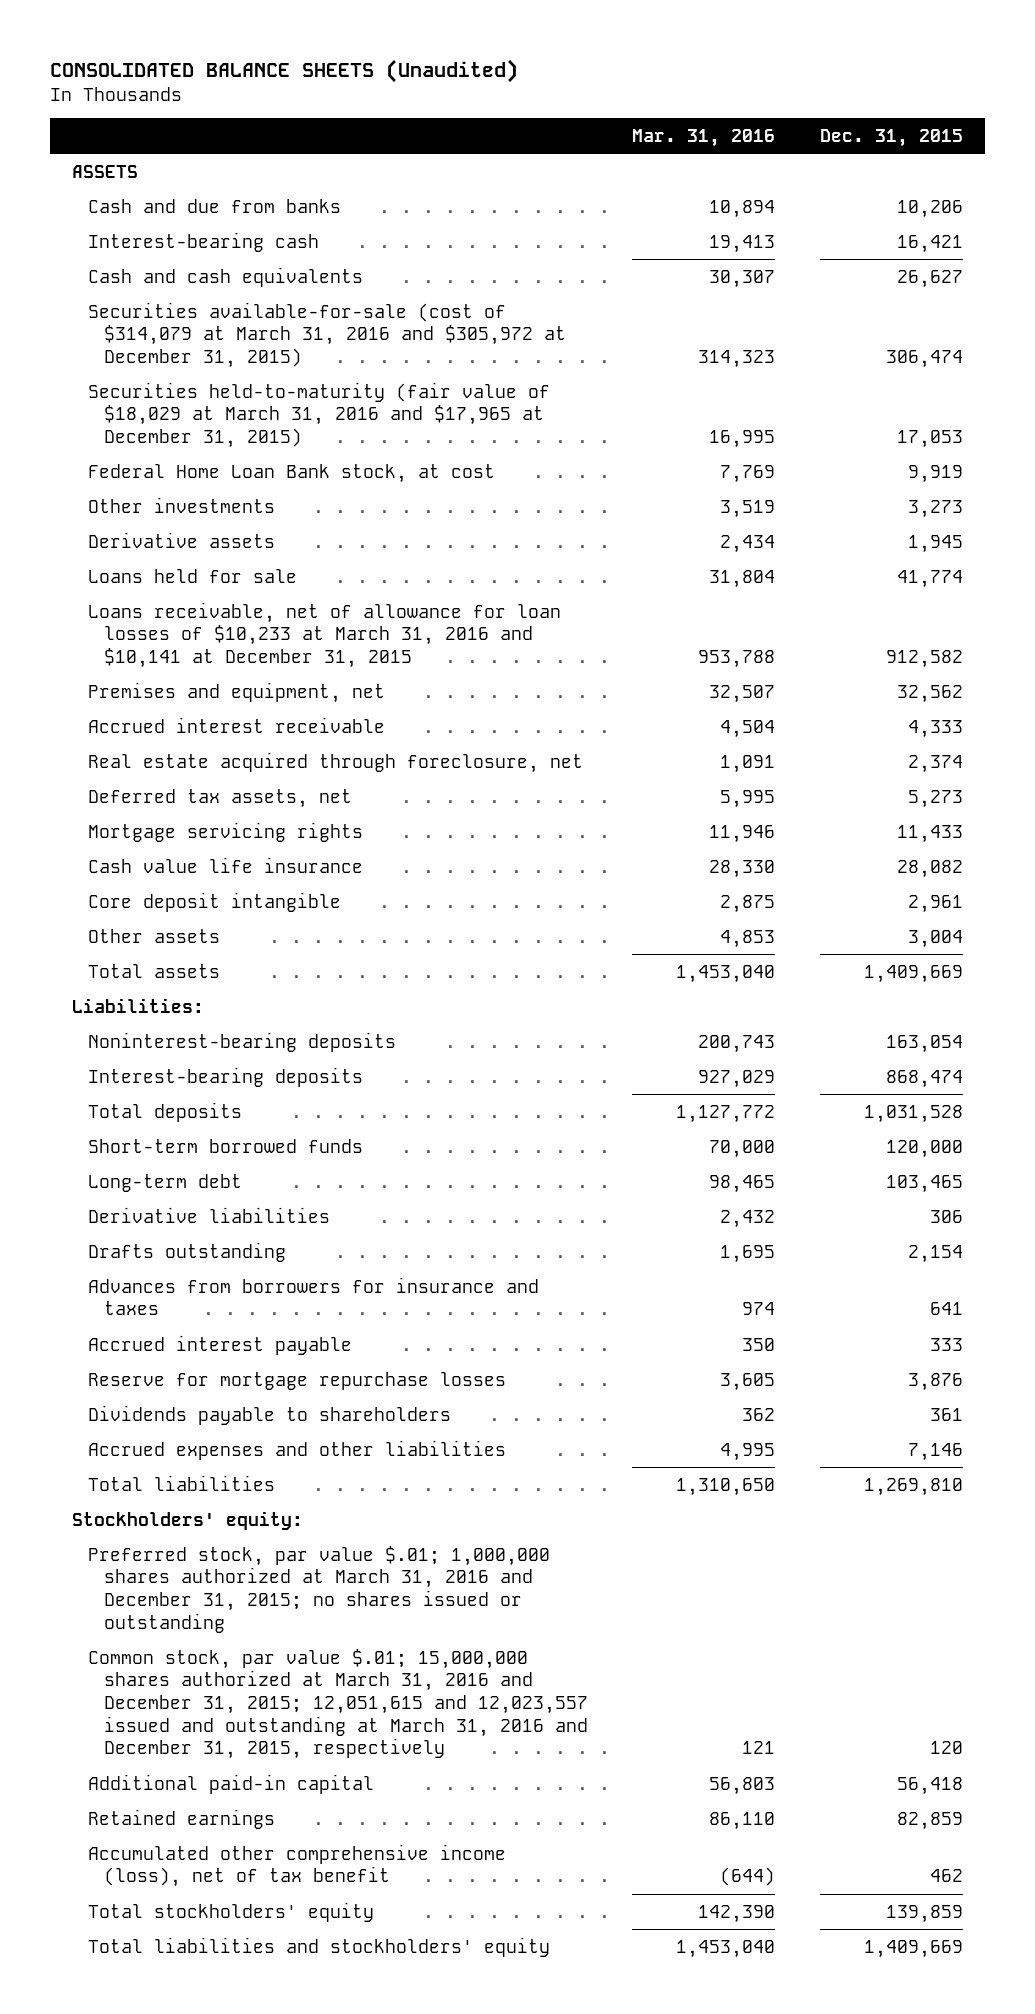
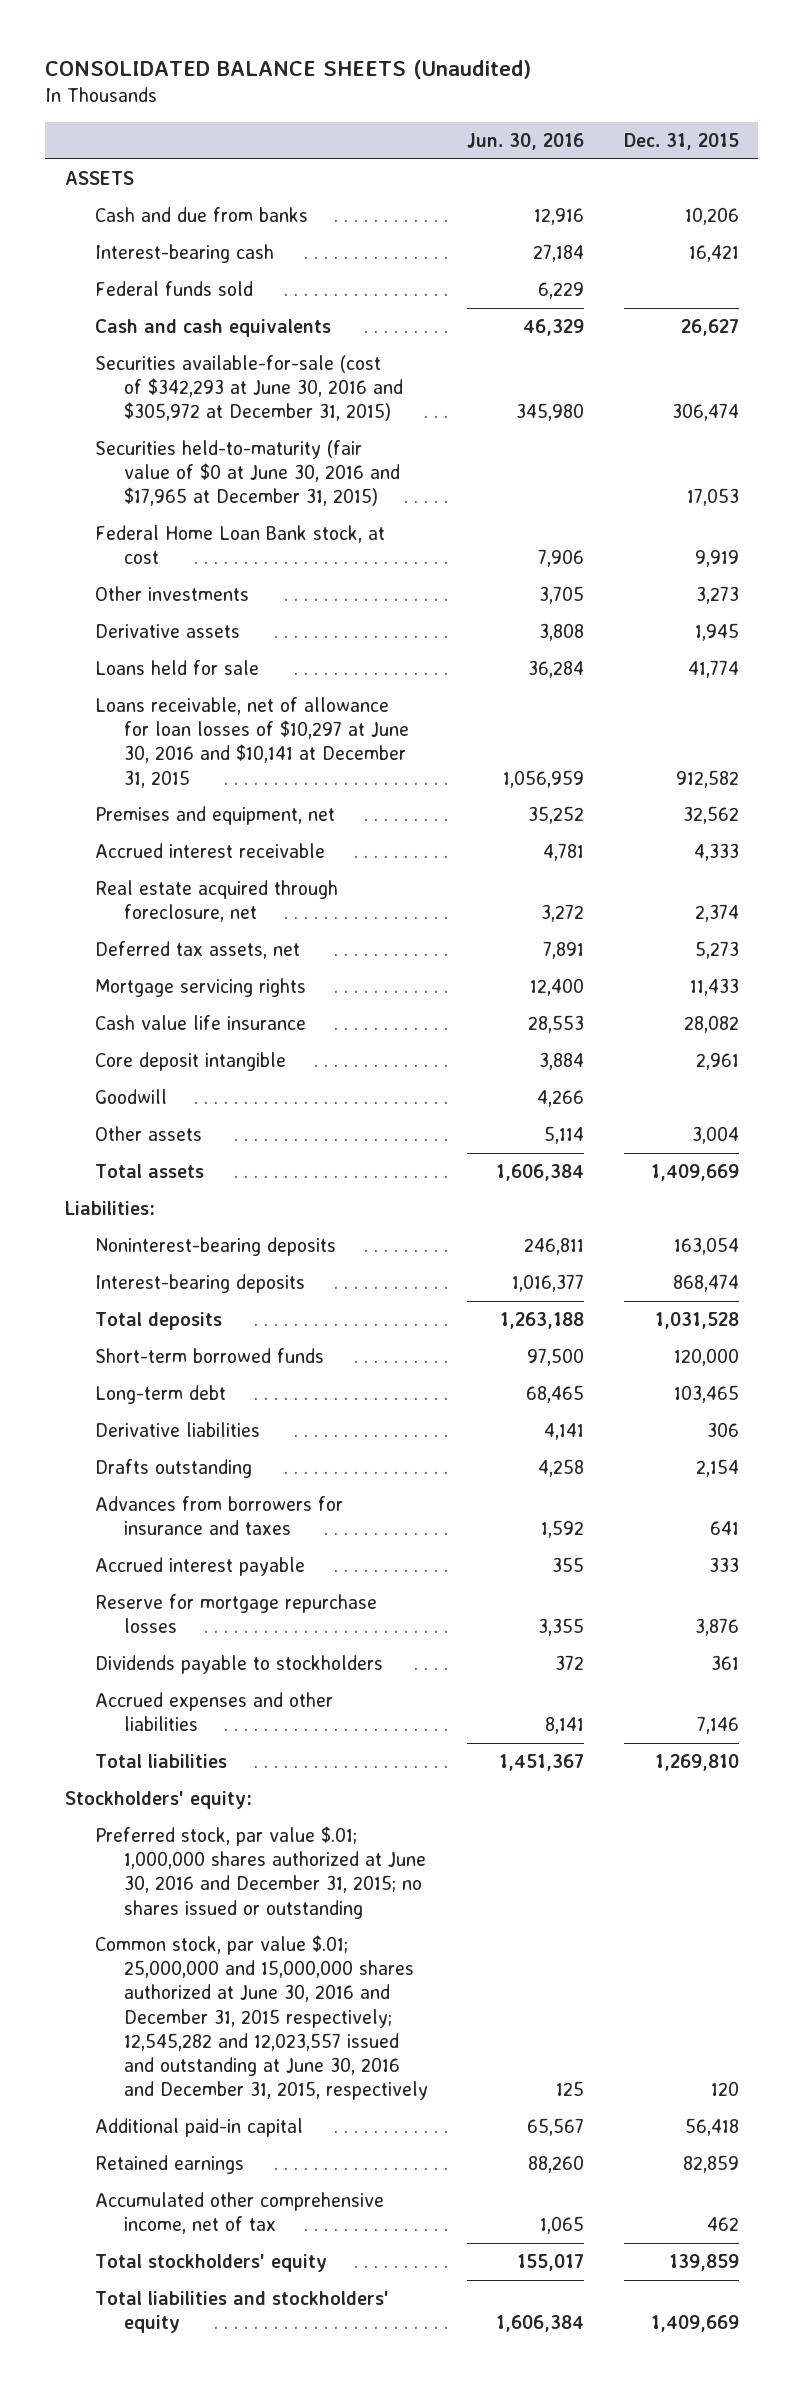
[632,128,776,147] Mar. 31, 2016 -> none
none -> [467,132,585,150] Jun. 30, 2016
none -> [94,281,253,297] Federal funds sold
[87,301,566,368] Securities available-for-sale (cost of $314,079 at March 31, 2016 and $305,972 at December 31, 2015) -> [94,355,403,422] Securities available-for-sale (cost of $342,293 at June 30, 2016 and $305,972 at December 31, 2015)
[87,381,550,448] Securities held-to-maturity (fair value of $18,029 at March 31, 2016 and $17,965 at December 31, 2015) -> [94,440,400,507] Securities held-to-maturity (fair value of $0 at June 30, 2016 and $17,965 at December 31, 2015)
[87,601,561,668] Loans receivable, net of allowance for loan losses of $10,233 at March 31, 2016 and $10,141 at December 31, 2015 -> [94,697,409,788] Loans receivable, net of allowance for loan losses of $10,297 at June 30, 2016 and $10,141 at December 31, 2015
none -> [94,1089,167,1105] Goodwill
[87,1404,451,1425] Dividends payable to shareholders -> [94,1655,383,1675] Dividends payable to stockholders
[87,1545,550,1633] Preferred stock, par value $.01; 1,000,000 shares authorized at March 31, 2016 and December 31, 2015; no shares issued or outstanding -> [94,1826,426,1919] Preferred stock, par value $.01; 1,000,000 shares authorized at June 30, 2016 and December 31, 2015; no shares issued or outstanding
[87,1648,588,1760] Common stock, par value $.01; 15,000,000 shares authorized at March 31, 2016 and December 31, 2015; 12,051,615 and 12,023,557 issued and outstanding at March 31, 2016 and December 31, 2015, respectively -> [94,1935,428,2101] Common stock, par value $.01; 25,000,000 and 15,000,000 shares authorized at June 30, 2016 and December 31, 2015 respectively; 12,545,282 and 12,023,557 issued and outstanding at June 30, 2016 and December 31, 2015, respectively
[87,1843,506,1888] Accumulated other comprehensive income (loss), net of tax benefit -> [94,2192,384,2235] Accumulated other comprehensive income, net of tax

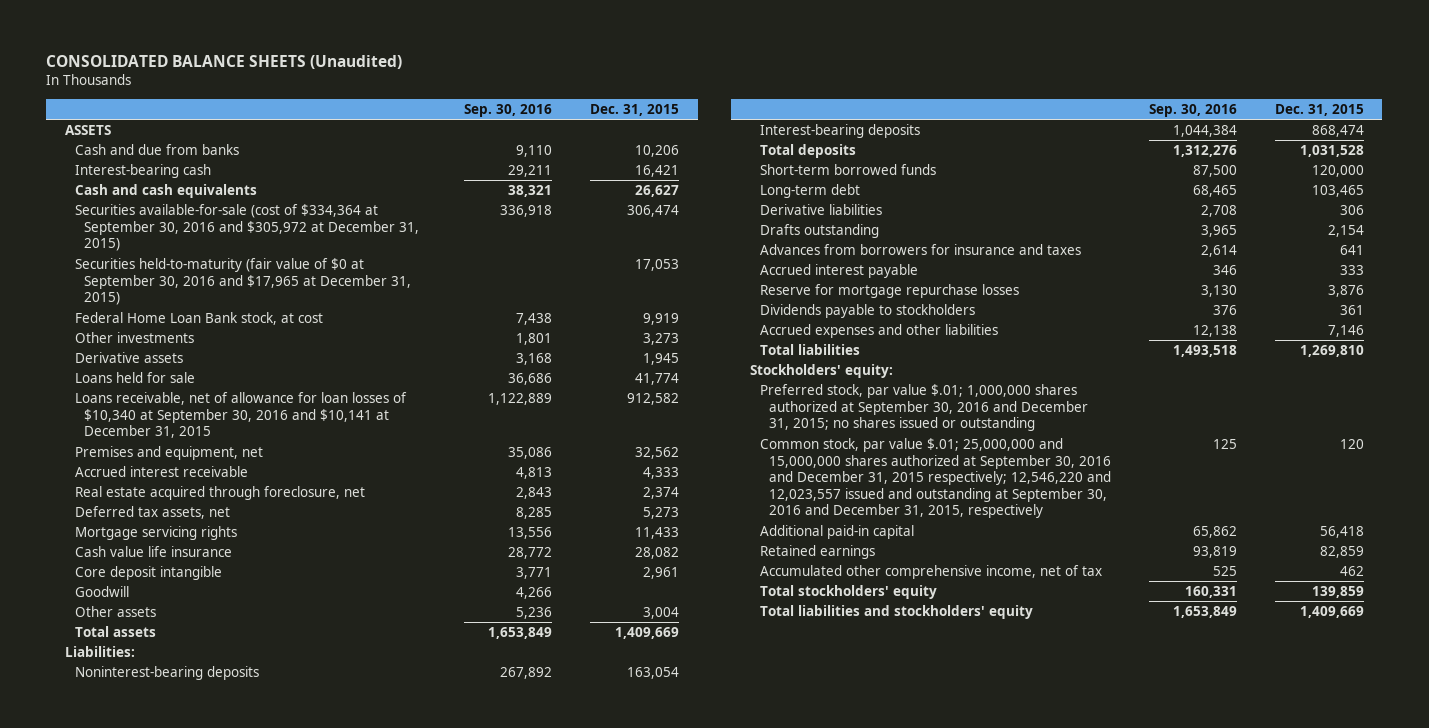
[467,132,585,150] Jun. 30, 2016 -> none
none -> [464,103,553,117] Sep. 30, 2016
[94,281,253,297] Federal funds sold -> none
[94,355,403,422] Securities available-for-sale (cost of $342,293 at June 30, 2016 and $305,972 at December 31, 2015) -> [74,204,420,252] Securities available-for-sale (cost of $334,364 at September 30, 2016 and $305,972 at December 31, 2015)
[94,440,400,507] Securities held-to-maturity (fair value of $0 at June 30, 2016 and $17,965 at December 31, 2015) -> [74,258,412,306] Securities held-to-maturity (fair value of $0 at September 30, 2016 and $17,965 at December 31, 2015)
[94,697,409,788] Loans receivable, net of allowance for loan losses of $10,297 at June 30, 2016 and $10,141 at December 31, 2015 -> [74,392,407,439] Loans receivable, net of allowance for loan losses of $10,340 at September 30, 2016 and $10,141 at December 31, 2015
[94,1826,426,1919] Preferred stock, par value $.01; 1,000,000 shares authorized at June 30, 2016 and December 31, 2015; no shares issued or outstanding -> [759,384,1089,432] Preferred stock, par value $.01; 1,000,000 shares authorized at September 30, 2016 and December 31, 2015; no shares issued or outstanding
[94,1935,428,2101] Common stock, par value $.01; 25,000,000 and 15,000,000 shares authorized at June 30, 2016 and December 31, 2015 respectively; 12,545,282 and 12,023,557 issued and outstanding at June 30, 2016 and December 31, 2015, respectively -> [759,438,1112,519] Common stock, par value $.01; 25,000,000 and 15,000,000 shares authorized at September 30, 2016 and December 31, 2015 respectively; 12,546,220 and 12,023,557 issued and outstanding at September 30, 2016 and December 31, 2015, respectively

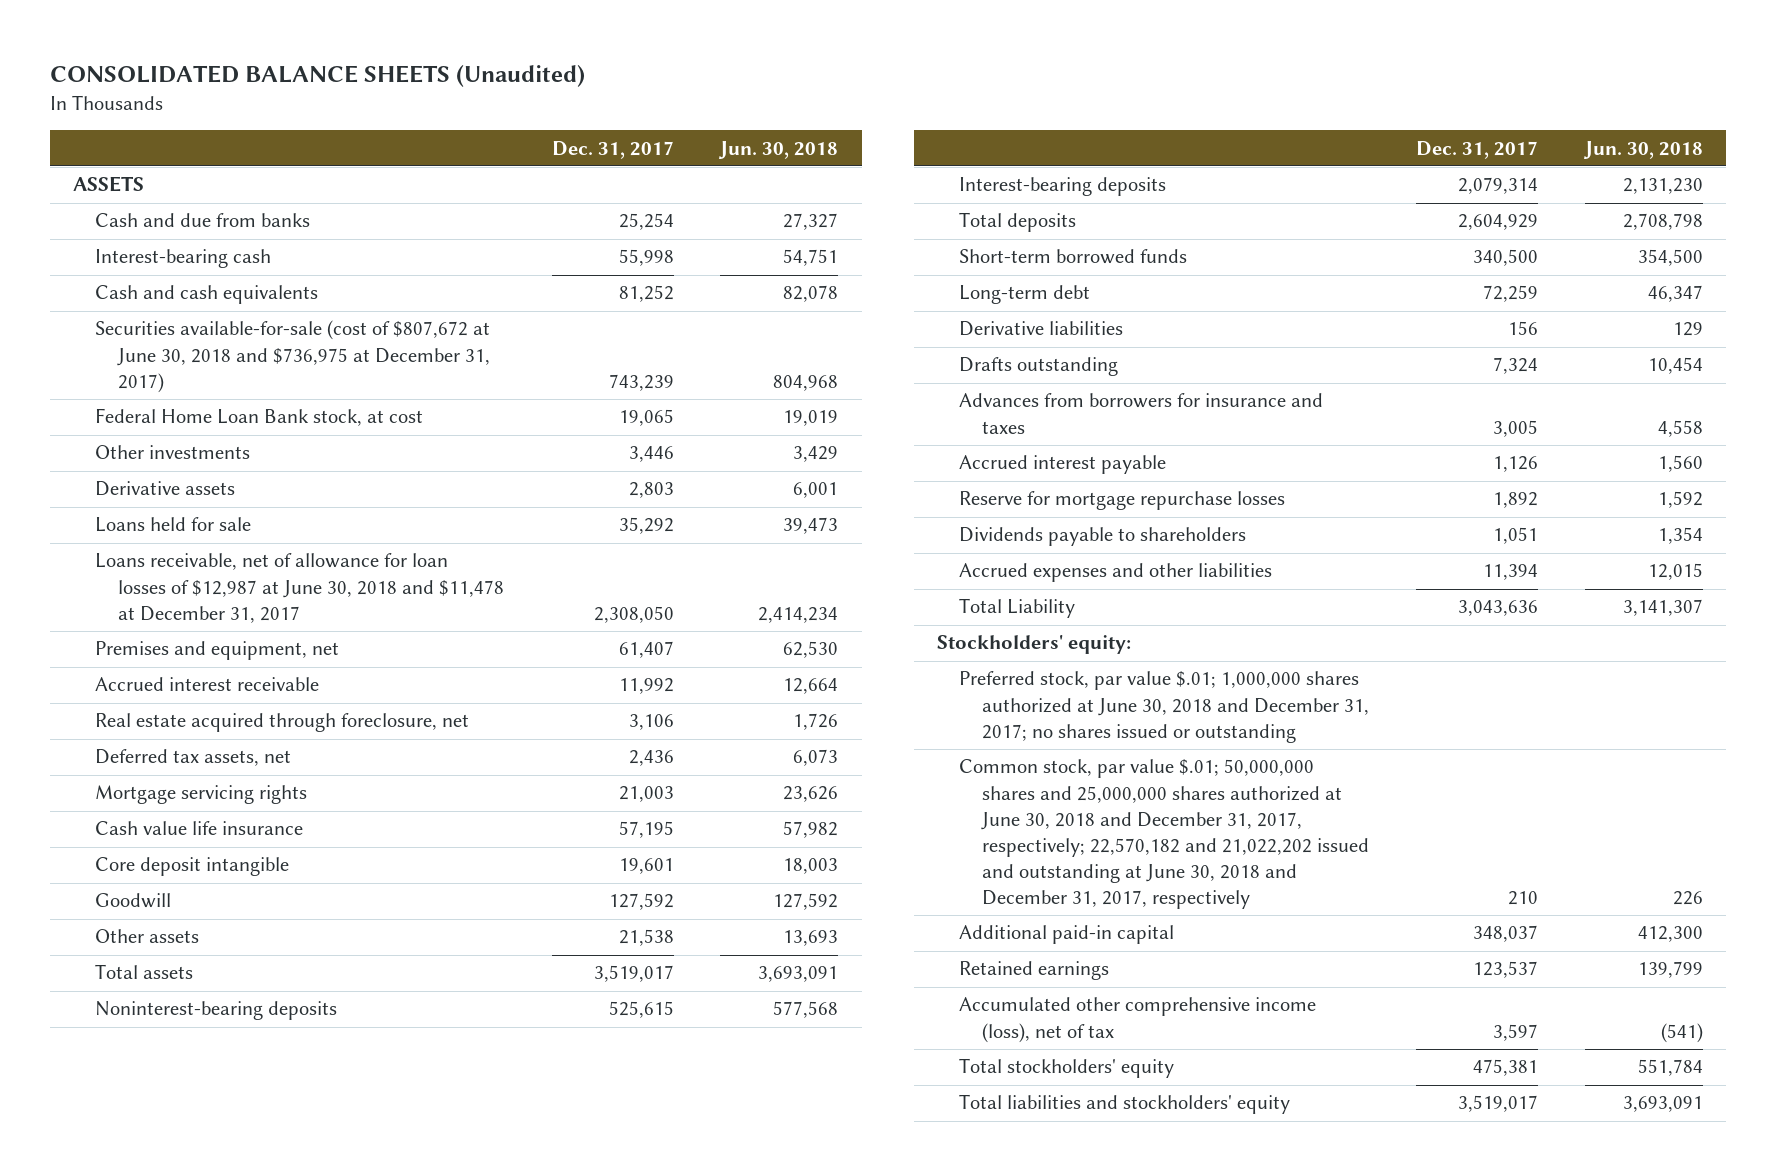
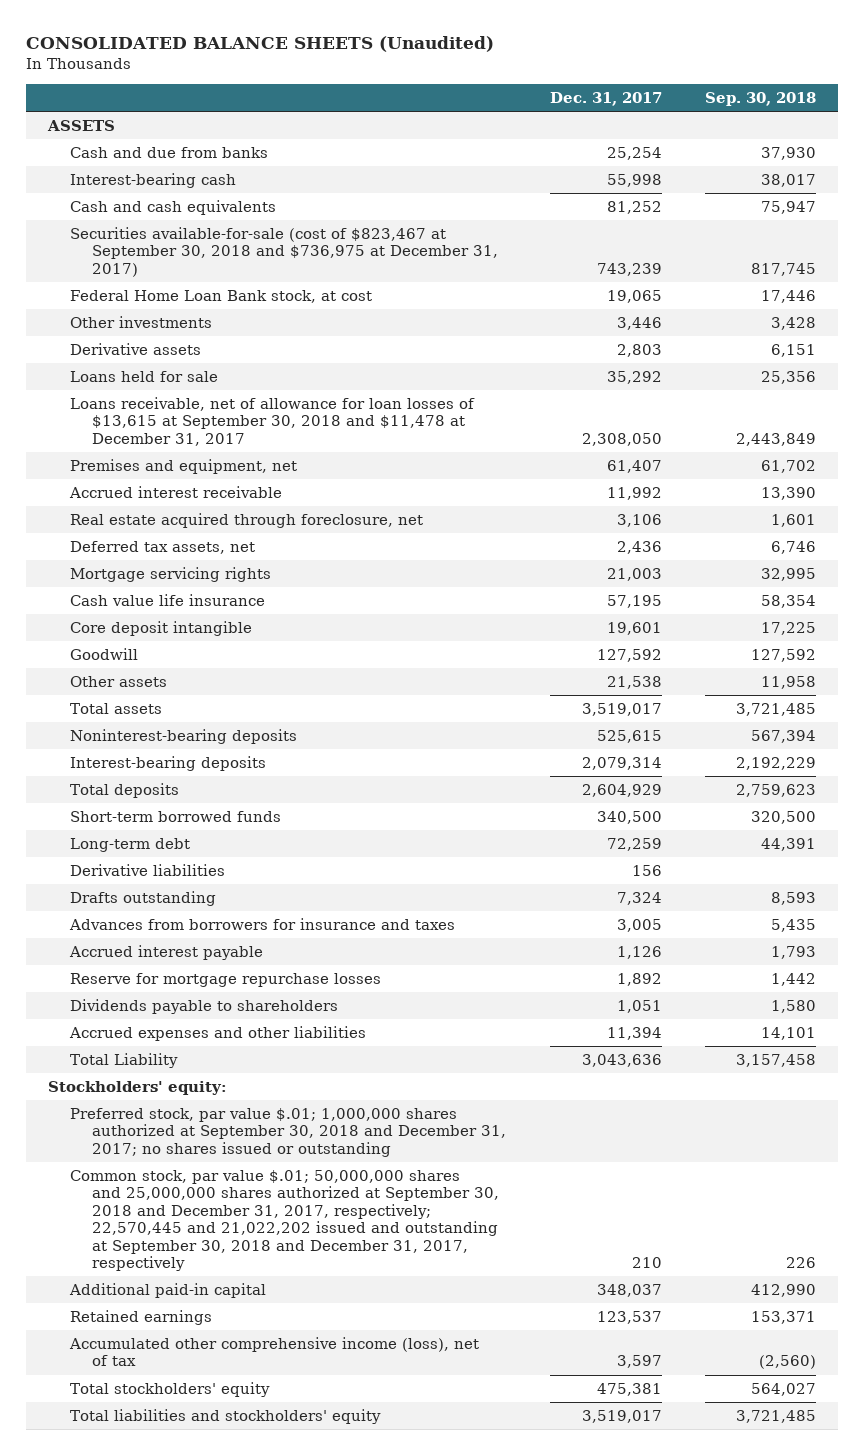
[718,140,839,159] Jun. 30, 2018 -> none
none -> [705,91,817,106] Sep. 30, 2018
[95,320,491,393] Securities available-for-sale (cost of $807,672 at June 30, 2018 and $736,975 at December 31, 2017) -> [69,227,498,277] Securities available-for-sale (cost of $823,467 at September 30, 2018 and $736,975 at December 31, 2017)
[95,553,504,623] Loans receivable, net of allowance for loan losses of $12,987 at June 30, 2018 and $11,478 at December 31, 2017 -> [69,397,475,446] Loans receivable, net of allowance for loan losses of $13,615 at September 30, 2018 and $11,478 at December 31, 2017
[959,671,1369,743] Preferred stock, par value $.01; 1,000,000 shares authorized at June 30, 2018 and December 31, 2017; no shares issued or outstanding -> [69,1108,506,1157] Preferred stock, par value $.01; 1,000,000 shares authorized at September 30, 2018 and December 31, 2017; no shares issued or outstanding
[959,759,1369,909] Common stock, par value $.01; 50,000,000 shares and 25,000,000 shares authorized at June 30, 2018 and December 31, 2017, respectively; 22,570,182 and 21,022,202 issued and outstanding at June 30, 2018 and December 31, 2017, respectively -> [69,1170,499,1271] Common stock, par value $.01; 50,000,000 shares and 25,000,000 shares authorized at September 30, 2018 and December 31, 2017, respectively; 22,570,445 and 21,022,202 issued and outstanding at September 30, 2018 and December 31, 2017, respectively

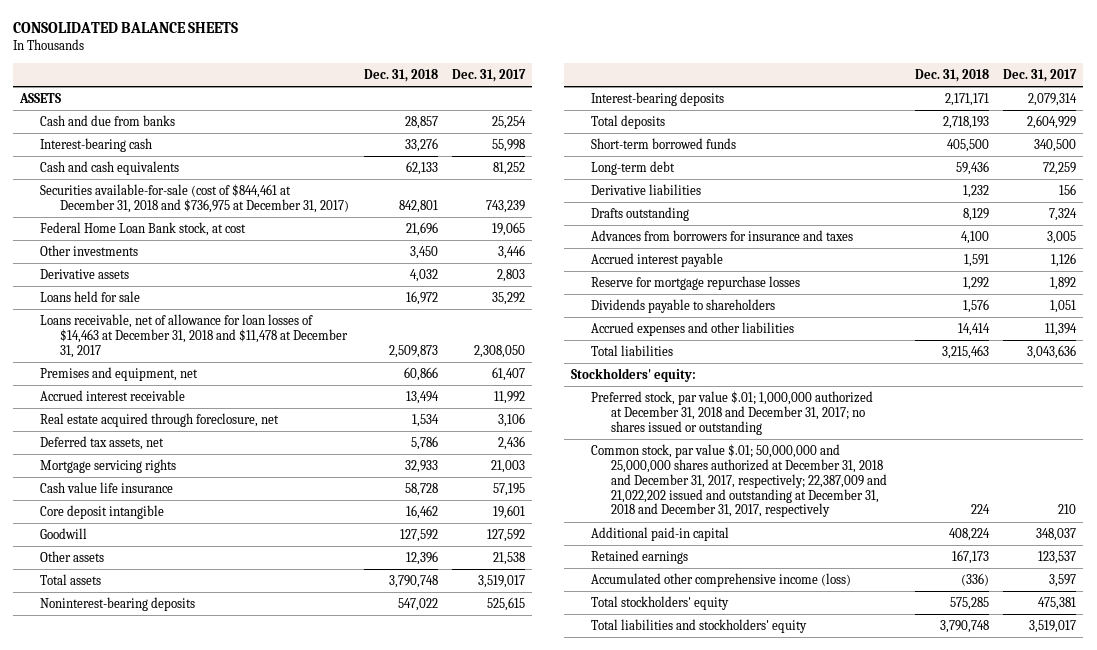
[26,36,495,53] CONSOLIDATED BALANCE SHEETS (Unaudited) -> [13,22,239,34] CONSOLIDATED BALANCE SHEETS
[705,91,817,106] Sep. 30, 2018 -> none
none -> [363,68,438,82] Dec. 31, 2018
[69,227,498,277] Securities available-for-sale (cost of $823,467 at September 30, 2018 and $736,975 at December 31, 2017) -> [40,183,350,213] Securities available-for-sale (cost of $844,461 at December 31, 2018 and $736,975 at December 31, 2017)
[69,397,475,446] Loans receivable, net of allowance for loan losses of $13,615 at September 30, 2018 and $11,478 at December 31, 2017 -> [40,313,349,358] Loans receivable, net of allowance for loan losses of $14,463 at December 31, 2018 and $11,478 at December 31, 2017
[69,1053,178,1069] Total Liability -> [591,344,674,356] Total liabilities
[69,1108,506,1157] Preferred stock, par value $.01; 1,000,000 shares authorized at September 30, 2018 and December 31, 2017; no shares issued or outstanding -> [591,390,874,435] Preferred stock, par value $.01; 1,000,000 authorized at December 31, 2018 and December 31, 2017; no shares issued or outstanding
[69,1170,499,1271] Common stock, par value $.01; 50,000,000 shares and 25,000,000 shares authorized at September 30, 2018 and December 31, 2017, respectively; 22,570,445 and 21,022,202 issued and outstanding at September 30, 2018 and December 31, 2017, respectively -> [591,443,888,518] Common stock, par value $.01; 50,000,000 and 25,000,000 shares authorized at December 31, 2018 and December 31, 2017, respectively; 22,387,009 and 21,022,202 issued and outstanding at December 31, 2018 and December 31, 2017, respectively
[68,1337,479,1367] Accumulated other comprehensive income (loss), net of tax -> [591,572,852,587] Accumulated other comprehensive income (loss)

